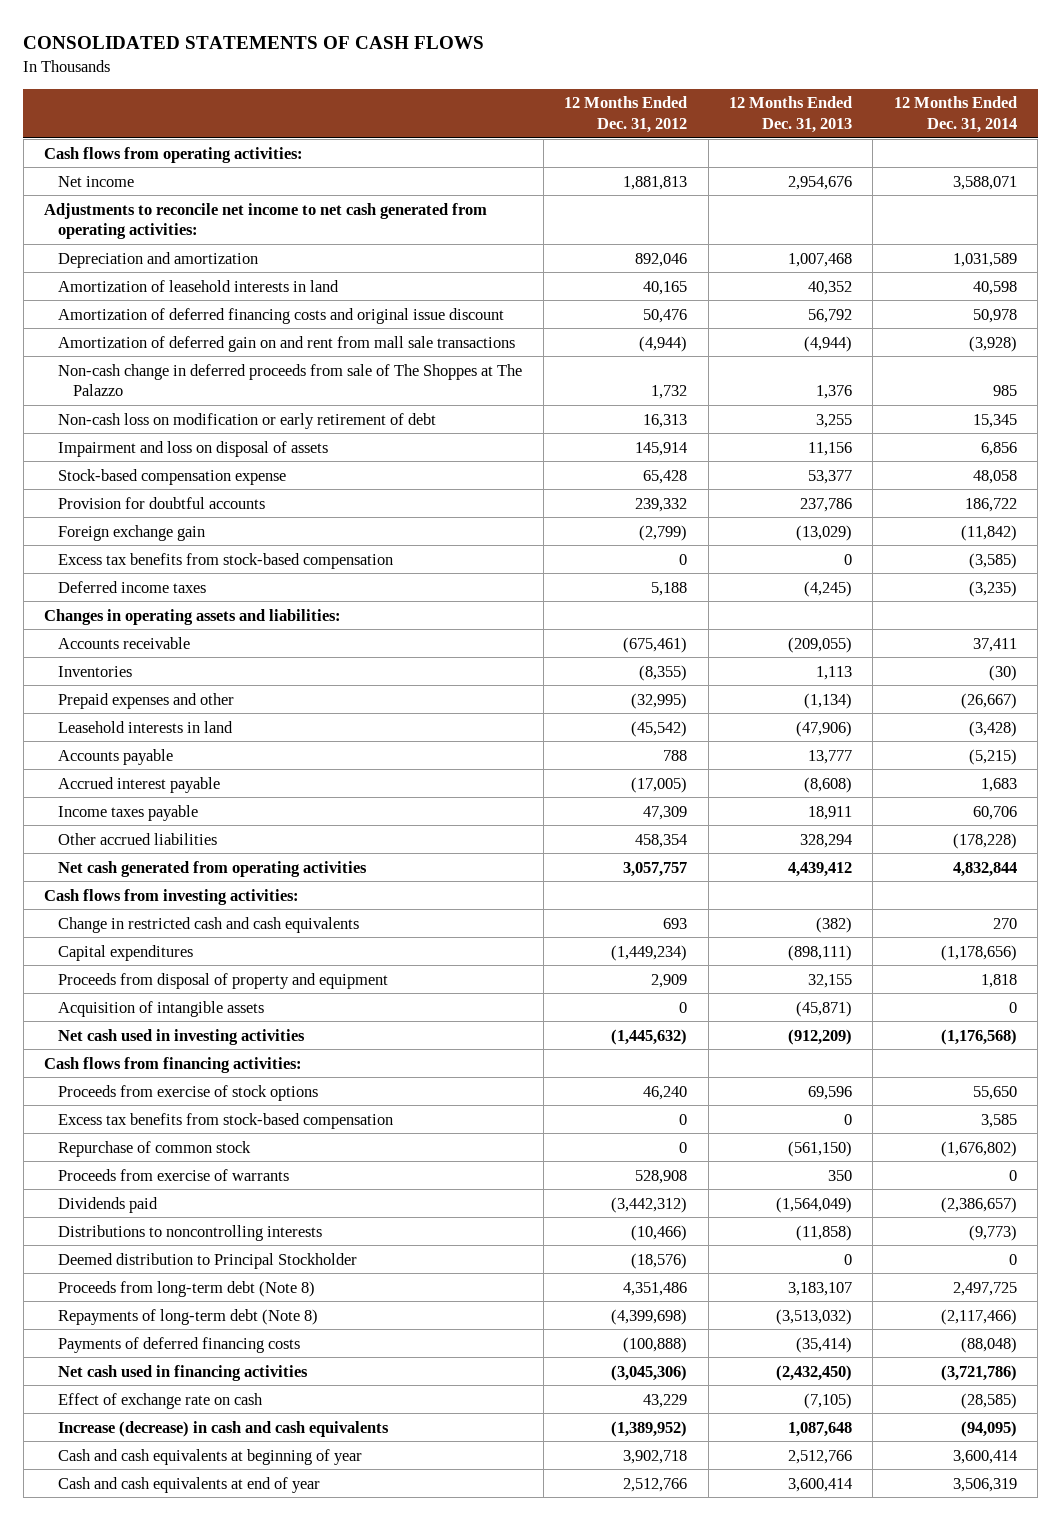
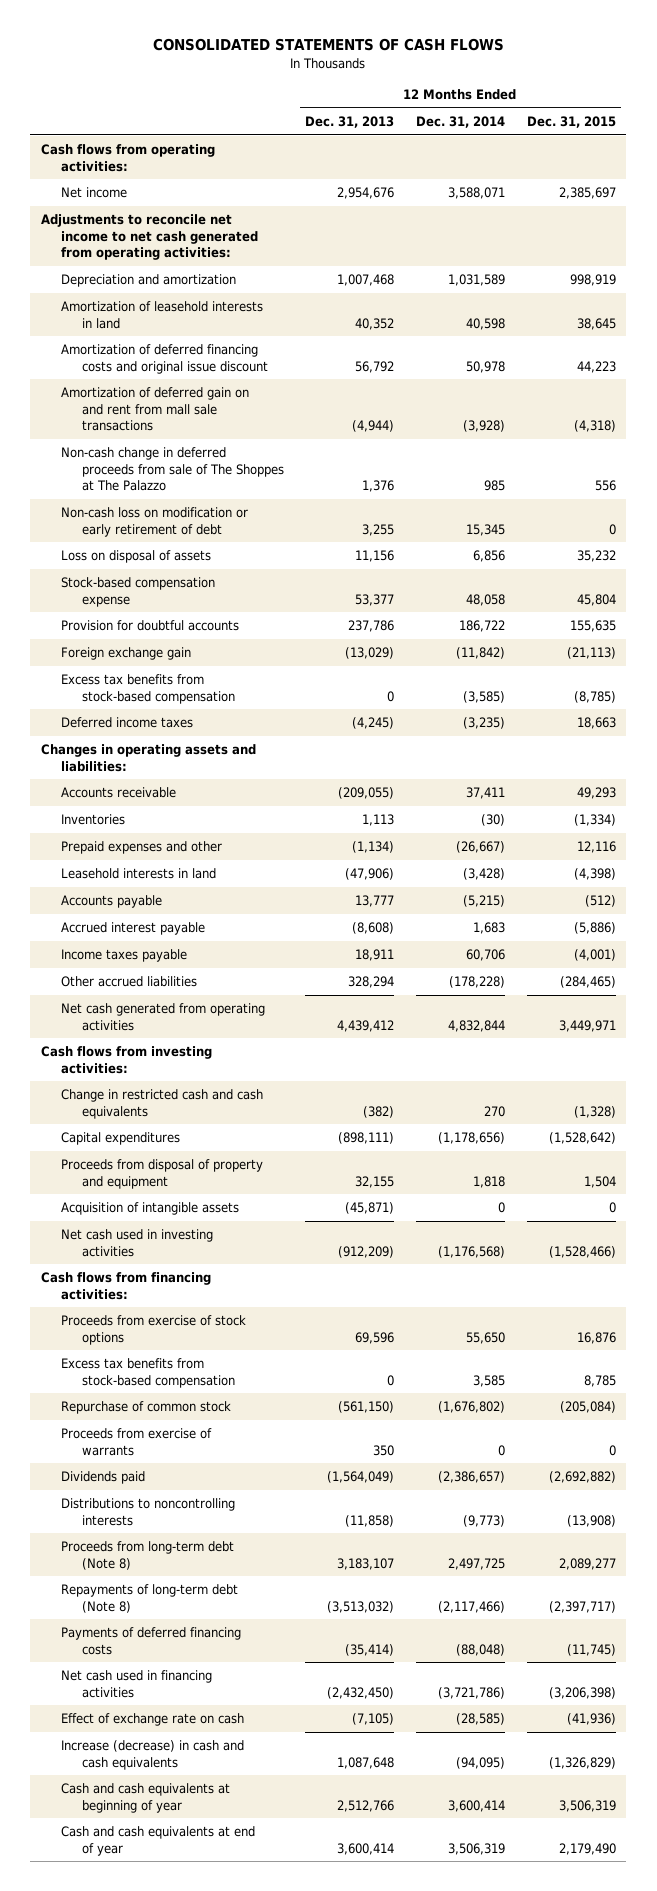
[564,96,688,133] 12 Months Ended Dec. 31, 2012 -> none
none -> [526,116,616,129] Dec. 31, 2015
[58,440,329,457] Impairment and loss on disposal of assets -> [61,550,212,564] Loss on disposal of assets
[58,1252,358,1269] Deemed distribution to Principal Stockholder -> none

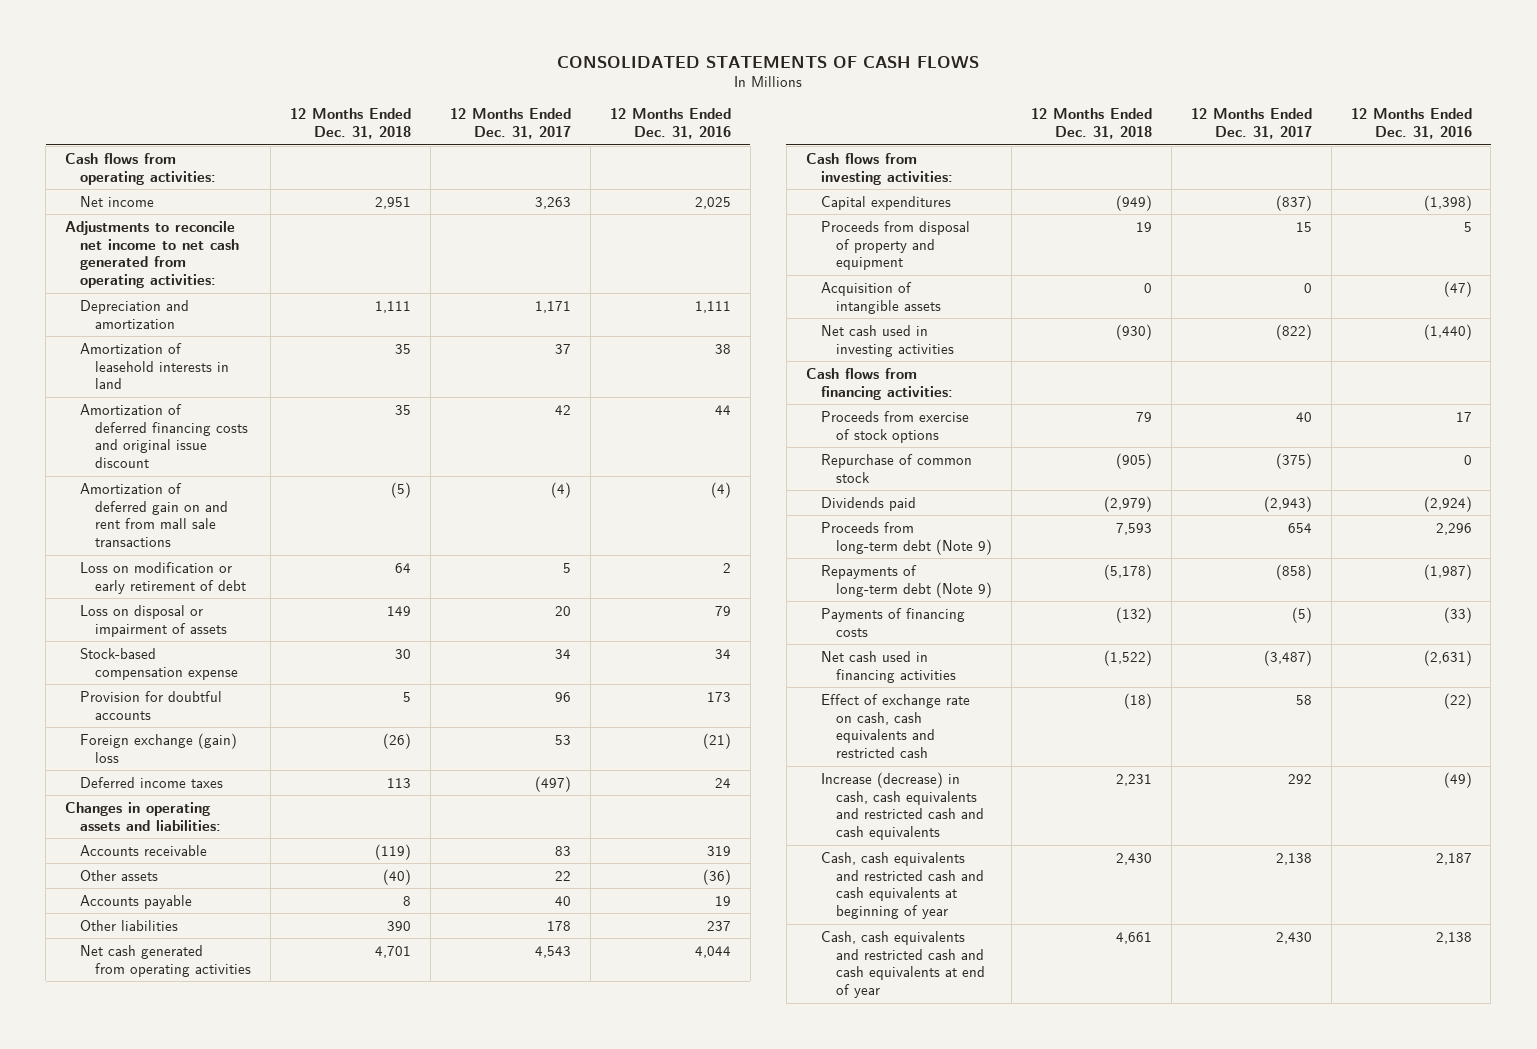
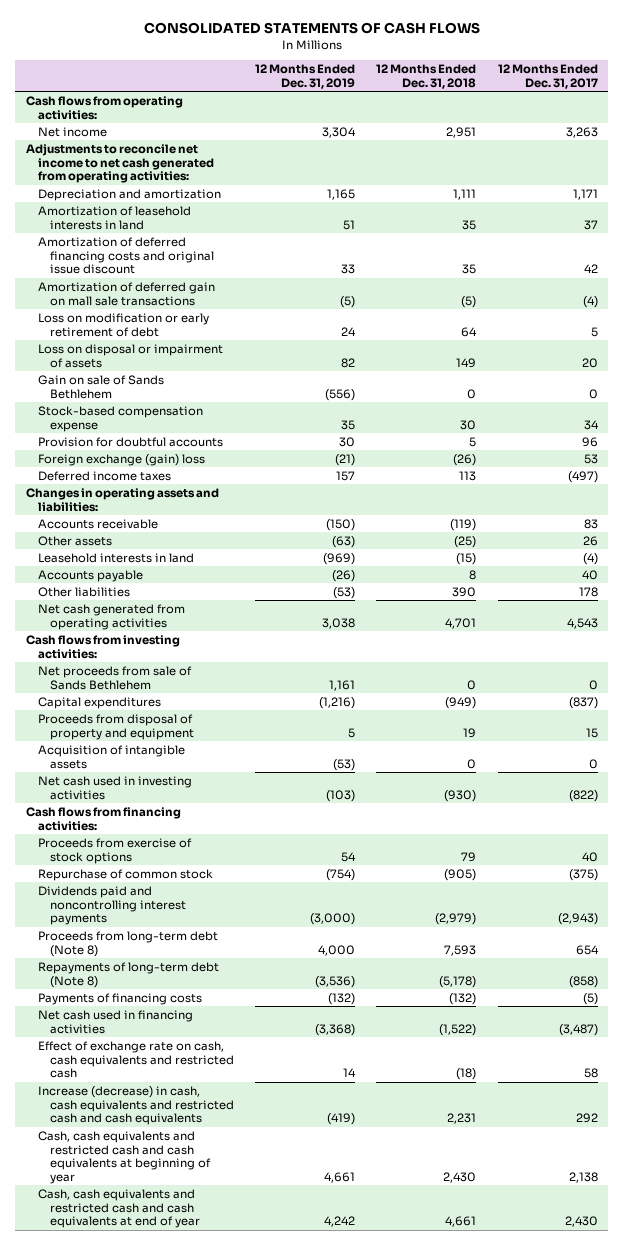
[609,108,731,140] 12 Months Ended Dec. 31, 2016 -> none
none -> [255,64,356,89] 12 Months Ended Dec. 31, 2019
[80,482,229,548] Amortization of deferred gain on and rent from mall sale transactions -> [37,281,215,306] Amortization of deferred gain on mall sale transactions
none -> [37,374,164,399] Gain on sale of Sands Bethlehem
[383,868,412,885] (40) -> [454,535,477,548] (25)
[555,870,572,881] 22 -> [582,535,598,546] 26
none -> [37,552,194,563] Leasehold interests in land
none -> [37,665,192,690] Net proceeds from sale of Sands Bethlehem
[820,496,916,511] Dividends paid -> [37,885,187,926] Dividends paid and noncontrolling interest payments
[820,521,992,555] Proceeds from long-term debt (Note 9) -> [37,930,218,957] Proceeds from long-term debt (Note 8)
[820,564,992,598] Repayments of long-term debt (Note 9) -> [37,961,219,988] Repayments of long-term debt (Note 8)

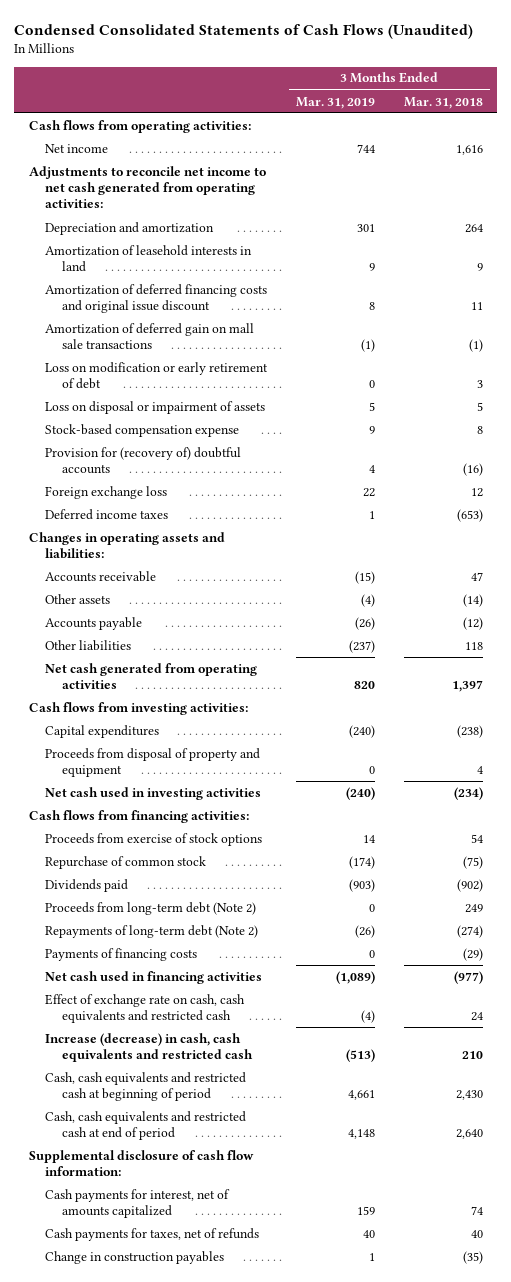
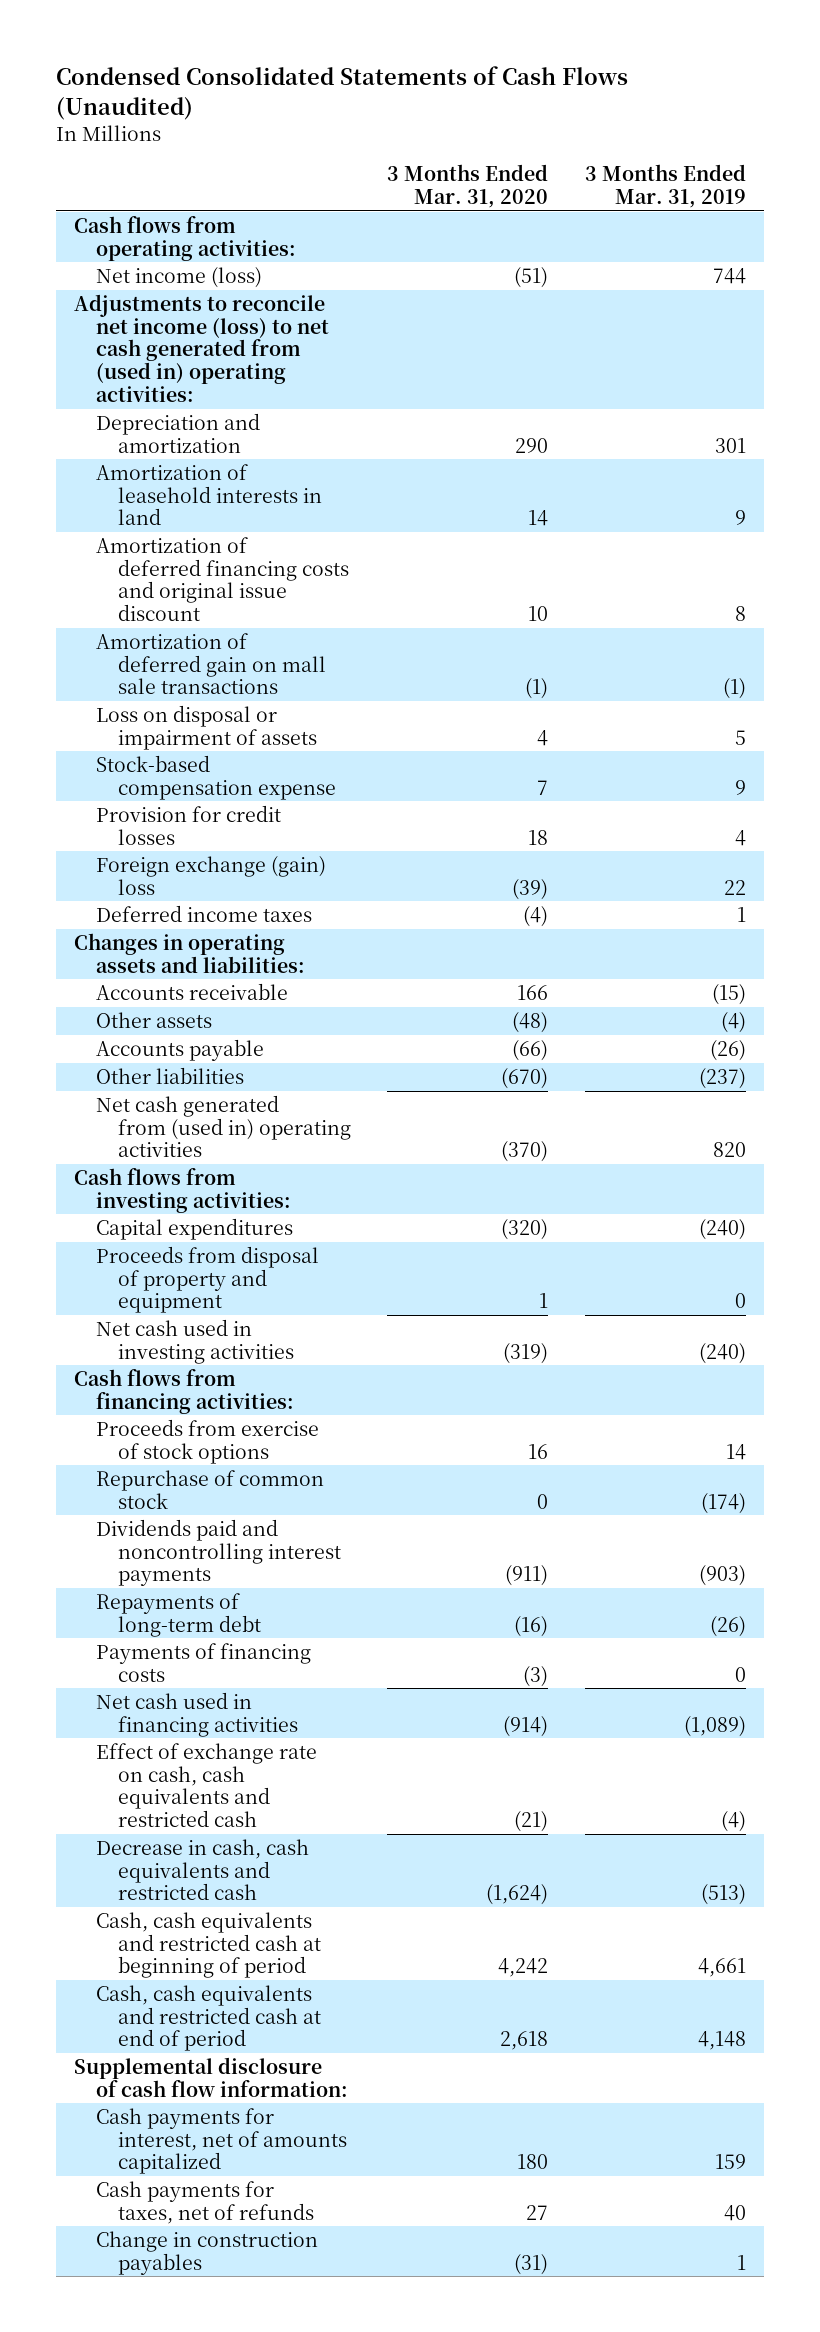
[403,96,483,109] Mar. 31, 2018 -> none
none -> [387,164,549,209] 3 Months Ended Mar. 31, 2020
[45,143,109,153] Net income -> [95,266,262,288] Net income (loss)
[28,165,266,209] Adjustments to reconcile net income to net cash generated from operating activities: -> [73,293,329,402] Adjustments to reconcile net income (loss) to net cash generated from (used in) operating activities:
[45,361,269,390] Loss on modification or early retirement of debt -> none
[45,446,242,475] Provision for (recovery of) doubtful accounts -> [95,804,281,845] Provision for credit losses
[45,485,168,499] Foreign exchange loss -> [95,855,326,895] Foreign exchange (gain) loss
[45,662,258,690] Net cash generated from operating activities -> [95,1094,351,1158] Net cash generated from (used in) operating activities
[45,901,257,915] Proceeds from long-term debt (Note 2) -> none
[45,878,129,892] Dividends paid -> [95,1518,341,1587] Dividends paid and noncontrolling interest payments
[45,924,259,938] Repayments of long-term debt (Note 2) -> [95,1592,261,1637] Repayments of long-term debt
[45,1032,254,1063] Increase (decrease) in cash, cash equivalents and restricted cash -> [95,1838,309,1901] Decrease in cash, cash equivalents and restricted cash

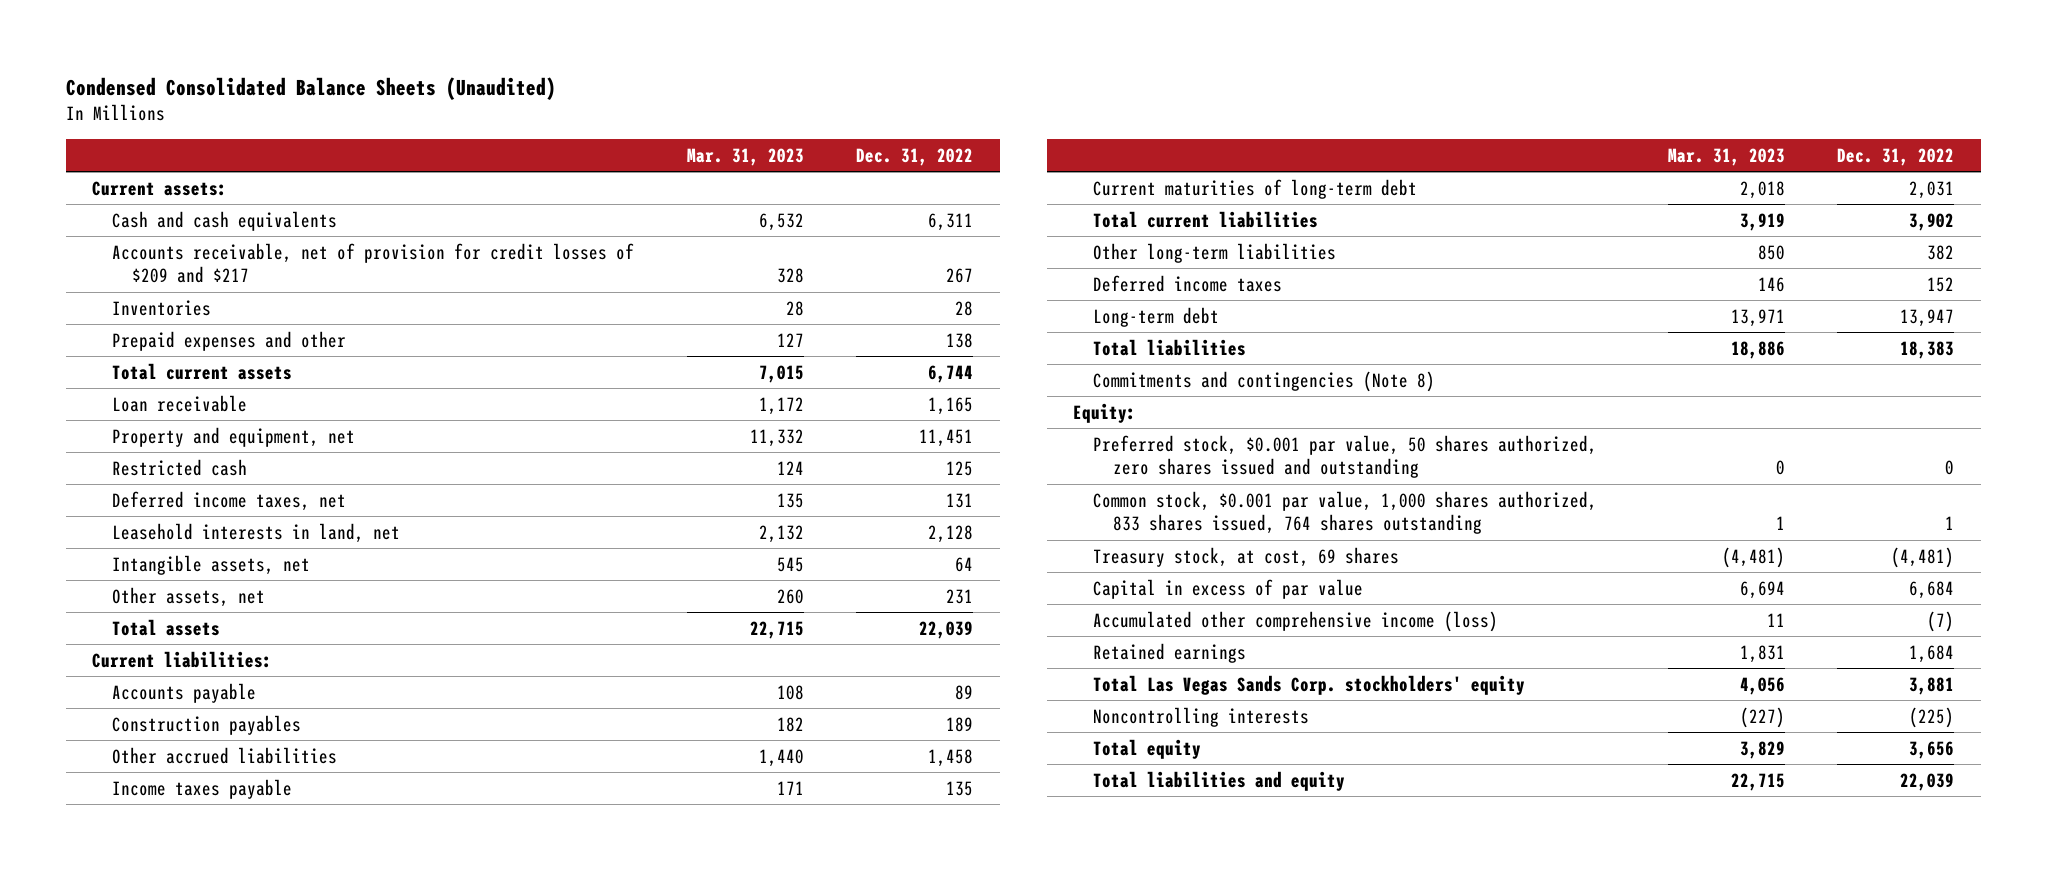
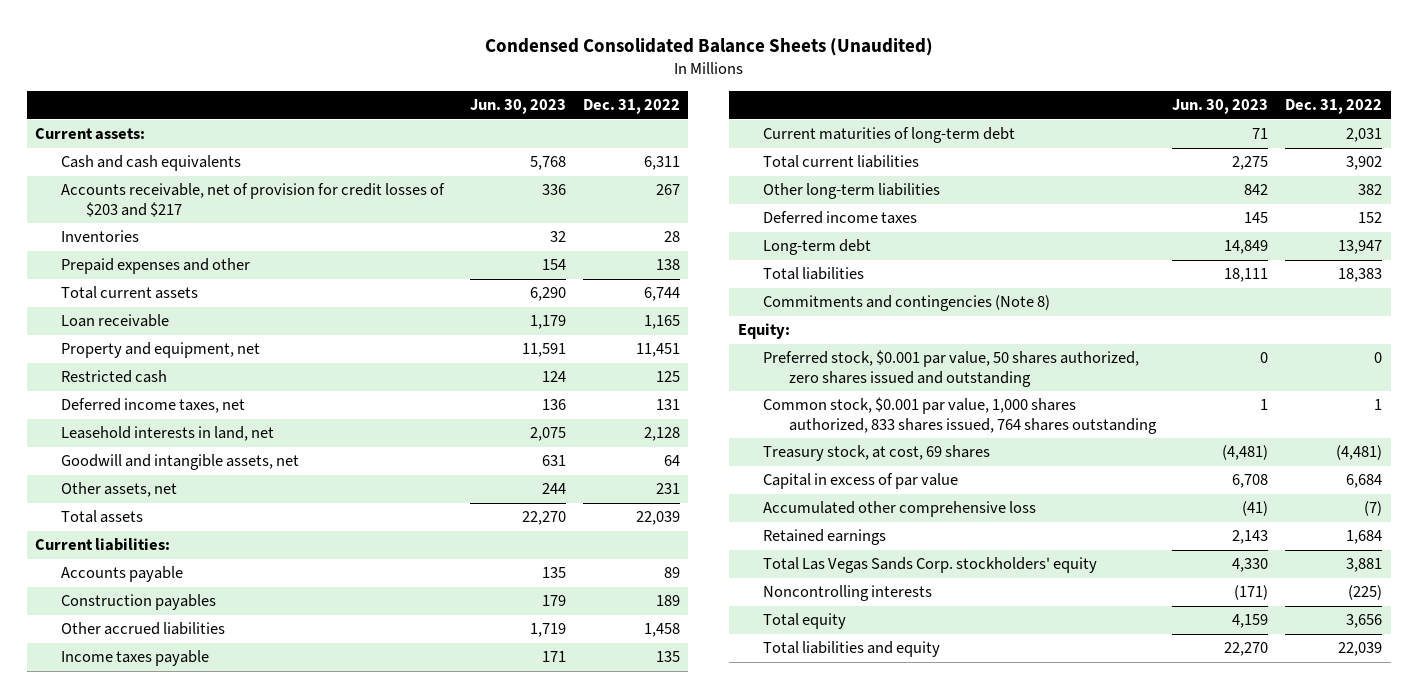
[686,147,804,166] Mar. 31, 2023 -> none
none -> [470,99,567,115] Jun. 30, 2023
[112,242,635,284] Accounts receivable, net of provision for credit losses of $209 and $217 -> [60,183,445,217] Accounts receivable, net of provision for credit losses of $203 and $217
[112,554,311,575] Intangible assets, net -> [60,454,299,471] Goodwill and intangible assets, net
[1093,610,1499,632] Accumulated other comprehensive income (loss) -> [763,501,1037,518] Accumulated other comprehensive loss

